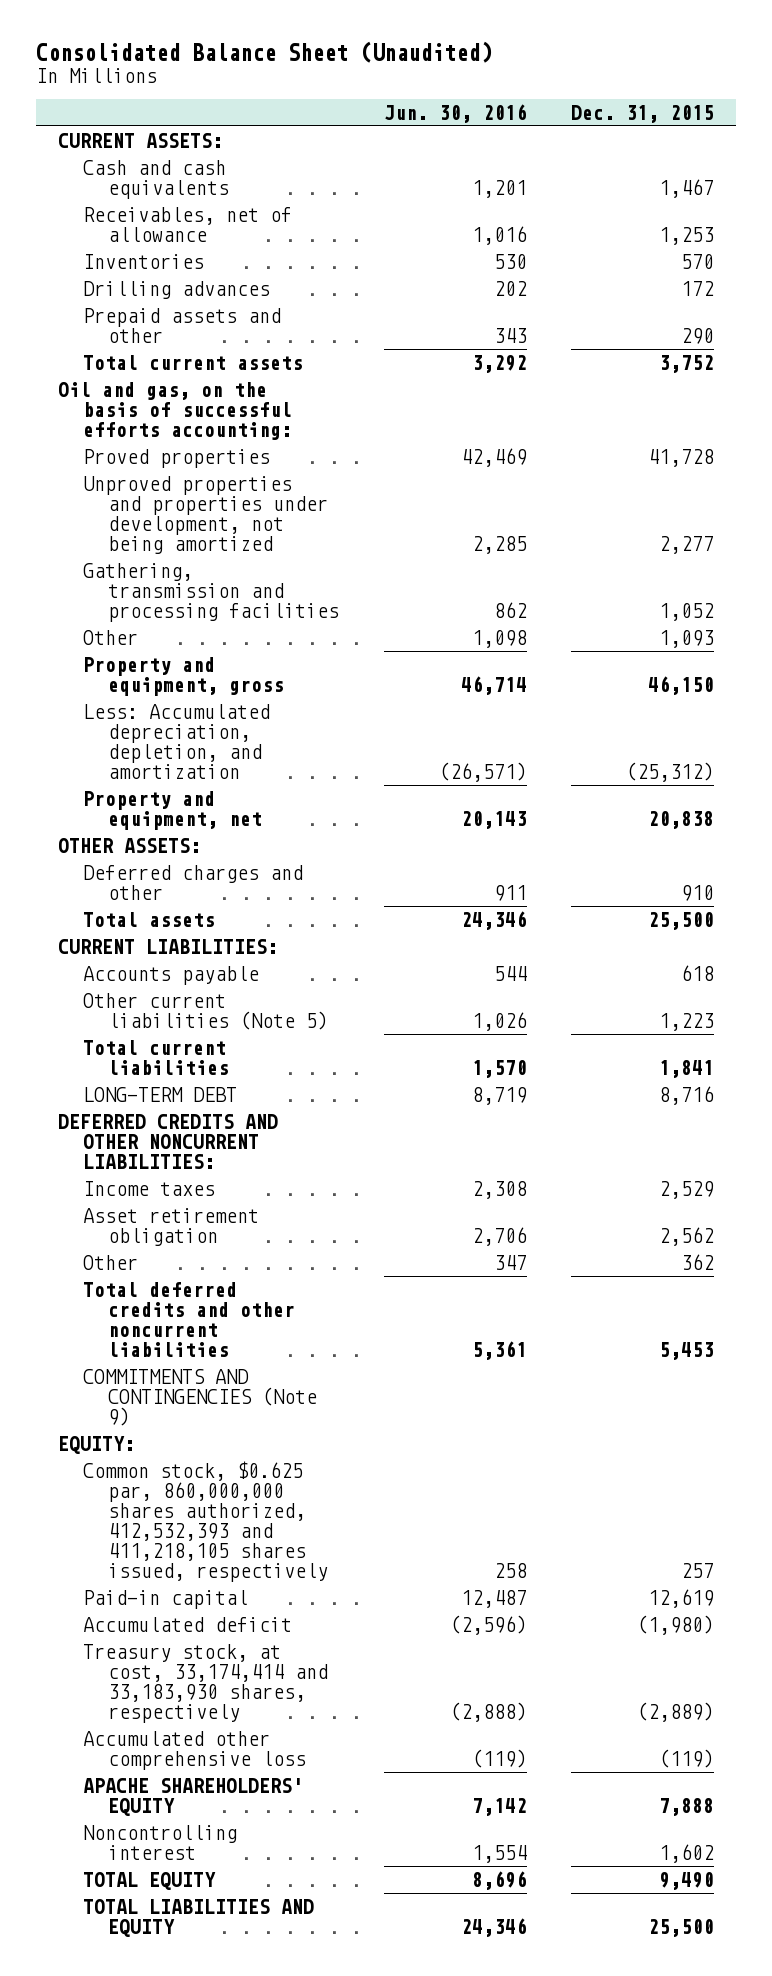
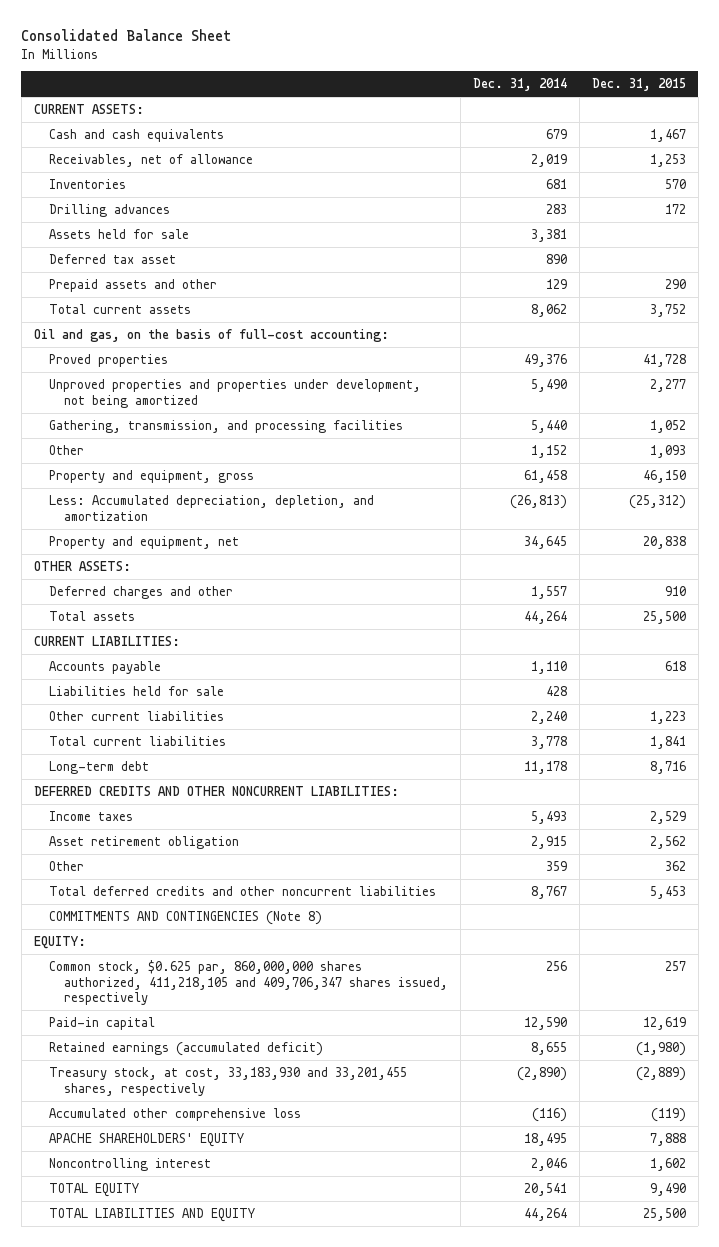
[35,40,492,63] Consolidated Balance Sheet (Unaudited) -> [21,29,233,42] Consolidated Balance Sheet
[383,103,527,123] Jun. 30, 2016 -> none
none -> [472,78,567,92] Dec. 31, 2014
none -> [48,228,189,239] Assets held for sale
none -> [48,253,176,264] Deferred tax asset
[57,381,293,441] Oil and gas, on the basis of successful efforts accounting: -> [33,328,389,342] Oil and gas, on the basis of full-cost accounting:
[83,562,340,623] Gathering, transmission and processing facilities -> [48,419,403,433] Gathering, transmission, and processing facilities
none -> [48,685,224,696] Liabilities held for sale
[83,992,329,1031] Other current liabilities (Note 5) -> [48,710,224,721] Other current liabilities
[83,1086,238,1102] LONG-TERM DEBT -> [48,760,149,774] Long-term debt
[83,1368,318,1427] COMMITMENTS AND CONTINGENCIES (Note 9) -> [48,910,322,925] COMMITMENTS AND CONTINGENCIES (Note 8)
[83,1460,329,1583] Common stock, $0.625 par, 860,000,000 shares authorized, 412,532,393 and 411,218,105 shares issued, respectively -> [48,959,448,1006] Common stock, $0.625 par, 860,000,000 shares authorized, 411,218,105 and 409,706,347 shares issued, respectively
[83,1616,293,1632] Accumulated deficit -> [48,1041,323,1056] Retained earnings (accumulated deficit)
[83,1643,329,1724] Treasury stock, at cost, 33,174,414 and 33,183,930 shares, respectively -> [48,1066,407,1096] Treasury stock, at cost, 33,183,930 and 33,201,455 shares, respectively

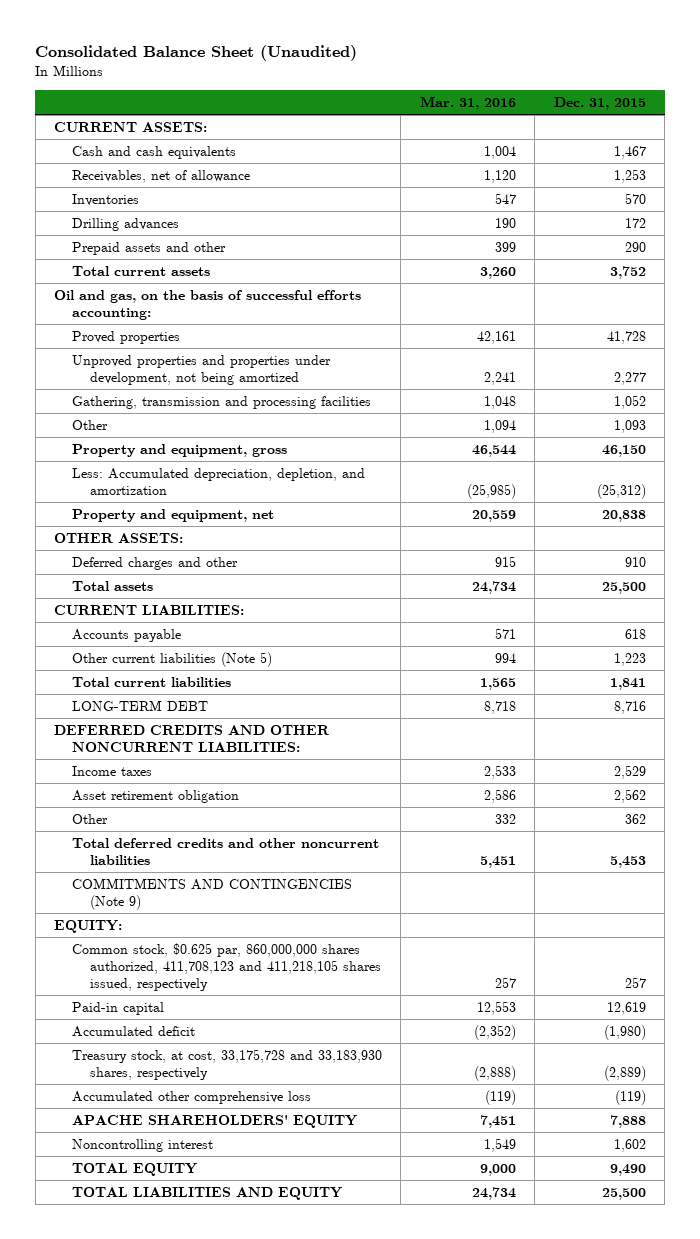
[21,29,233,42] Consolidated Balance Sheet -> [35,45,358,62] Consolidated Balance Sheet (Unaudited)
[472,78,567,92] Dec. 31, 2014 -> none
none -> [419,96,516,111] Mar. 31, 2016
[48,228,189,239] Assets held for sale -> none
[48,253,176,264] Deferred tax asset -> none
[33,328,389,342] Oil and gas, on the basis of full-cost accounting: -> [54,290,362,320] Oil and gas, on the basis of successful efforts accounting:
[48,419,403,433] Gathering, transmission, and processing facilities -> [71,396,371,410] Gathering, transmission and processing facilities
[48,685,224,696] Liabilities held for sale -> none
[48,710,224,721] Other current liabilities -> [71,652,272,668] Other current liabilities (Note 5)
[48,760,149,774] Long-term debt -> [71,700,208,712] LONG-TERM DEBT
[48,910,322,925] COMMITMENTS AND CONTINGENCIES (Note 8) -> [71,878,352,910] COMMITMENTS AND CONTINGENCIES (Note 9)
[48,959,448,1006] Common stock, $0.625 par, 860,000,000 shares authorized, 411,218,105 and 409,706,347 shares issued, respectively -> [71,943,381,991] Common stock, $0.625 par, 860,000,000 shares authorized, 411,708,123 and 411,218,105 shares issued, respectively
[48,1041,323,1056] Retained earnings (accumulated deficit) -> [71,1026,195,1038] Accumulated deficit
[48,1066,407,1096] Treasury stock, at cost, 33,183,930 and 33,201,455 shares, respectively -> [71,1049,382,1080] Treasury stock, at cost, 33,175,728 and 33,183,930 shares, respectively

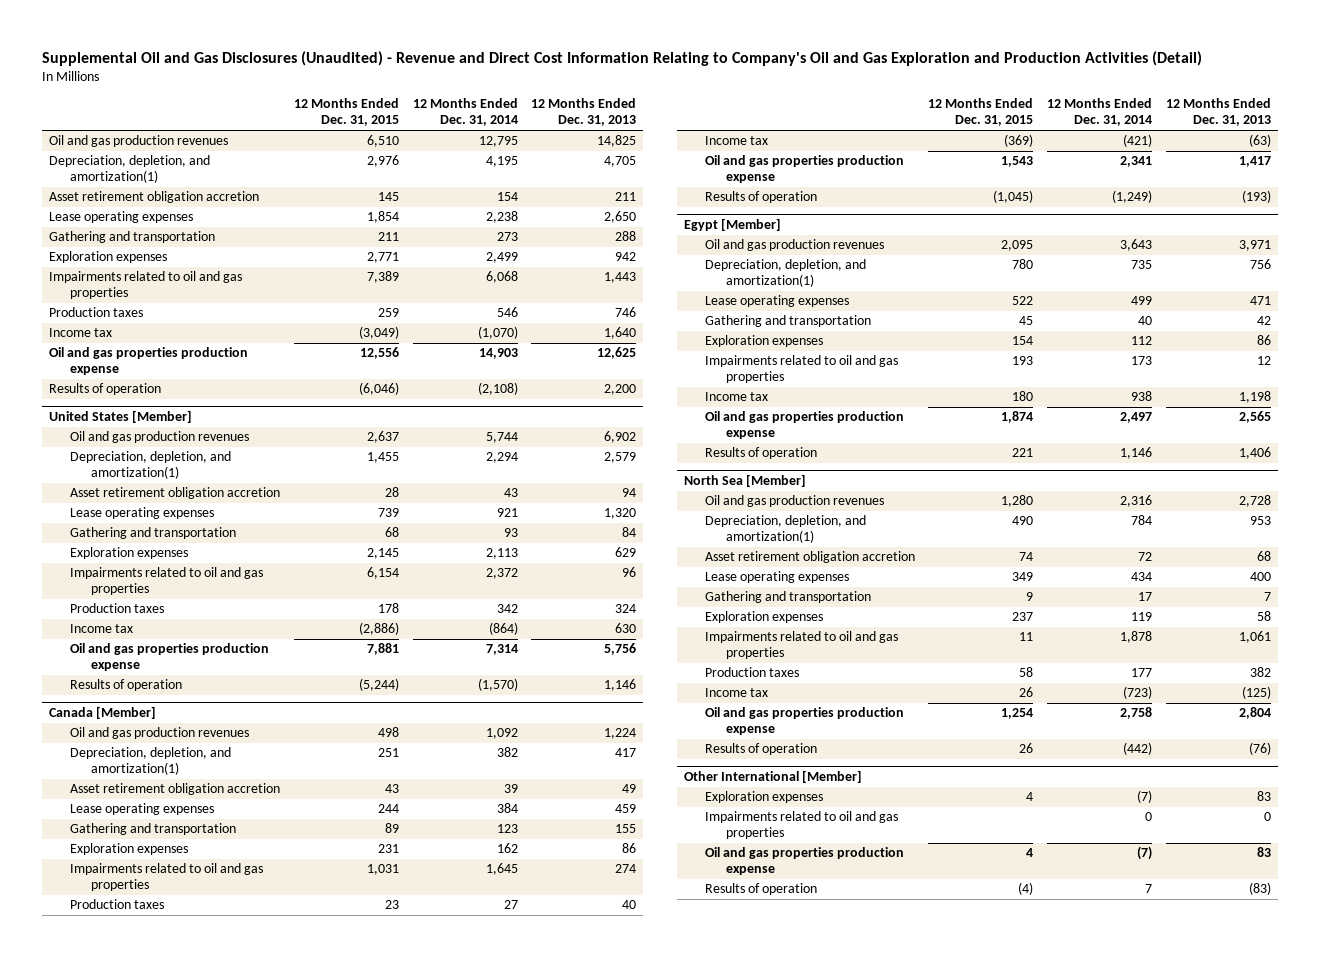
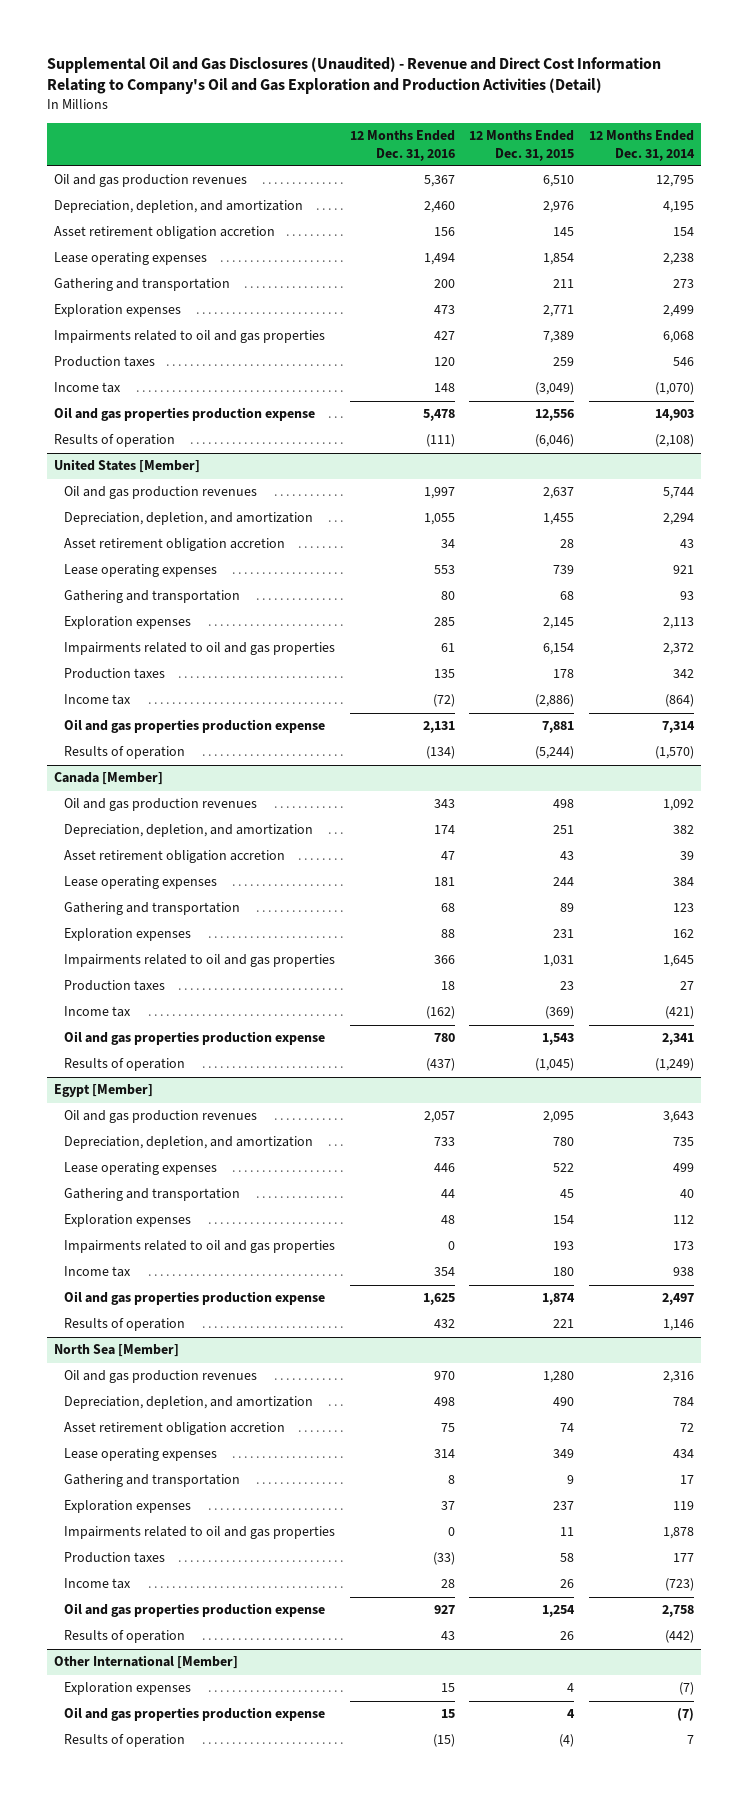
[531,98,637,127] 12 Months Ended Dec. 31, 2013 -> none
none -> [349,130,455,161] 12 Months Ended Dec. 31, 2016
[48,155,210,184] Depreciation, depletion, and amortization(1) -> [54,200,304,214] Depreciation, depletion, and amortization
[69,451,231,480] Depreciation, depletion, and amortization(1) -> [64,512,314,526] Depreciation, depletion, and amortization
[69,747,231,776] Depreciation, depletion, and amortization(1) -> [64,824,314,838] Depreciation, depletion, and amortization
[704,259,866,288] Depreciation, depletion, and amortization(1) -> [64,1136,314,1150] Depreciation, depletion, and amortization
[704,515,866,544] Depreciation, depletion, and amortization(1) -> [64,1396,314,1410] Depreciation, depletion, and amortization
[704,811,898,840] Impairments related to oil and gas properties -> none

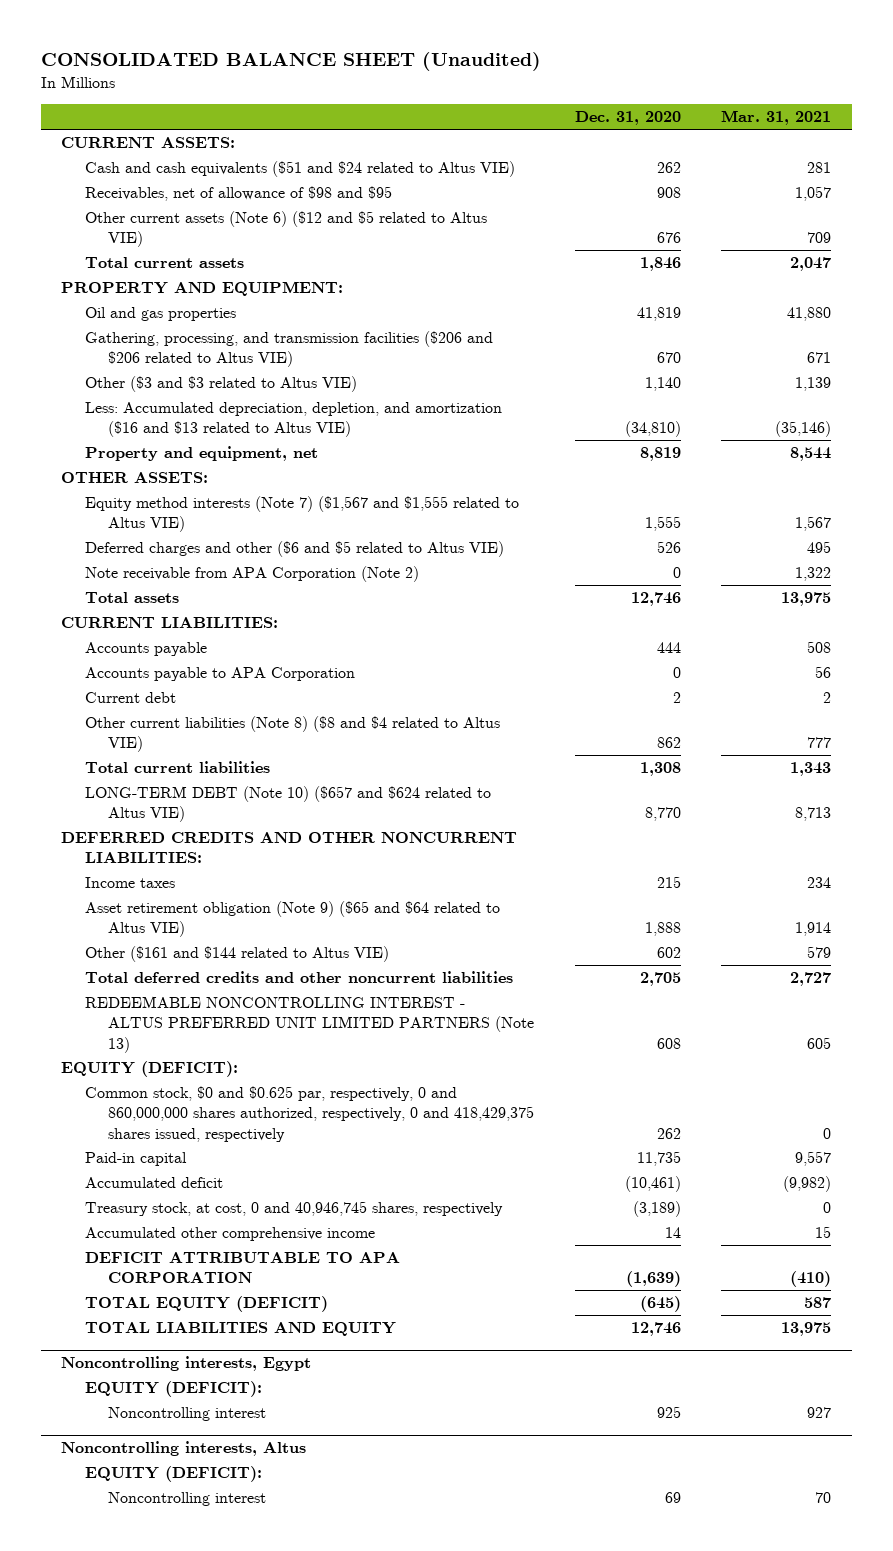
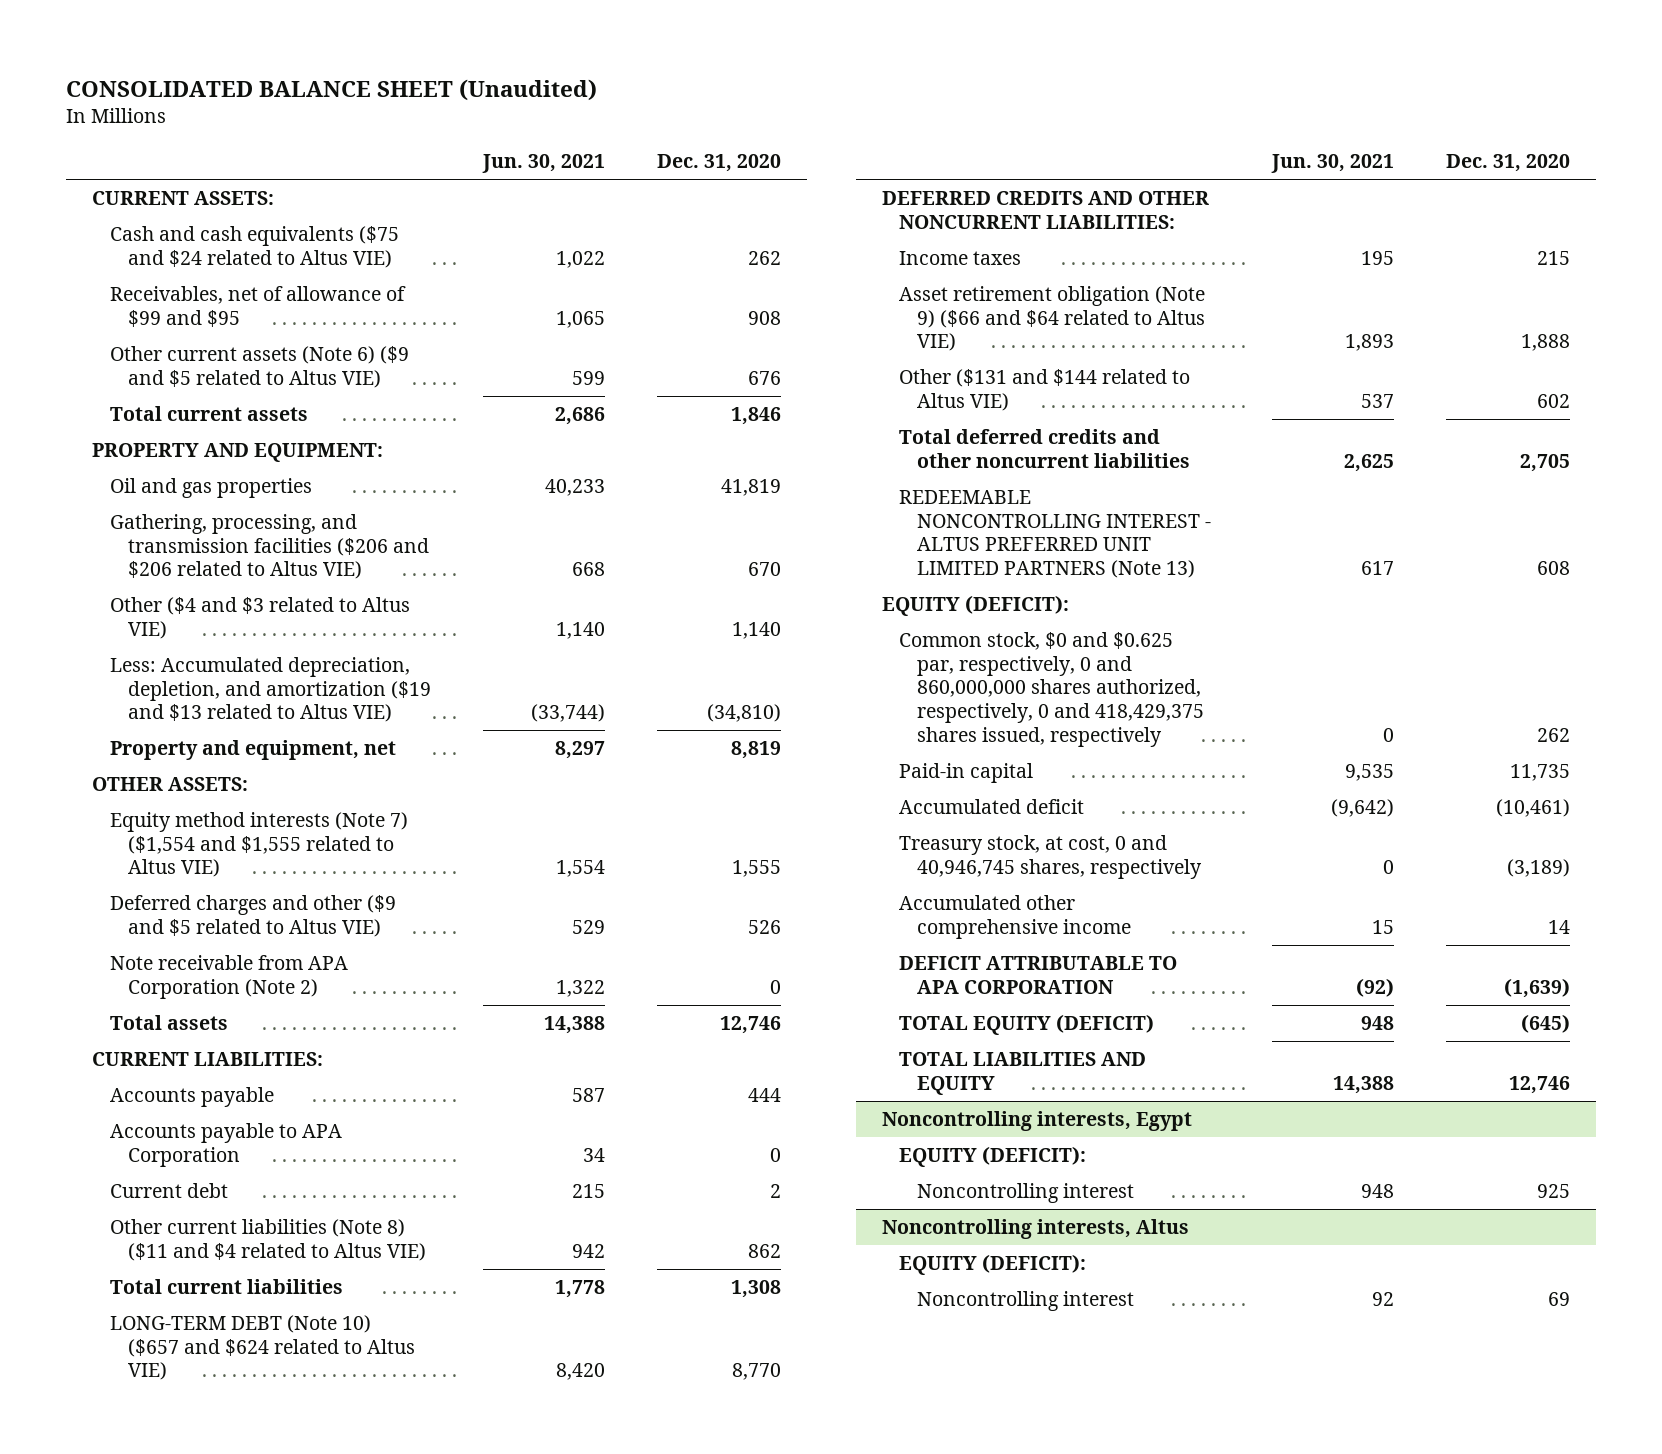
[721,110,832,126] Mar. 31, 2021 -> none
none -> [481,153,605,173] Jun. 30, 2021
[84,161,515,178] Cash and cash equivalents ($51 and $24 related to Altus VIE) -> [110,226,400,268] Cash and cash equivalents ($75 and $24 related to Altus VIE)
[84,186,392,202] Receivables, net of allowance of $98 and $95 -> [110,286,407,327] Receivables, net of allowance of $99 and $95
[84,211,487,248] Other current assets (Note 6) ($12 and $5 related to Altus VIE) -> [110,346,410,388] Other current assets (Note 6) ($9 and $5 related to Altus VIE)
[84,376,357,393] Other ($3 and $3 related to Altus VIE) -> [110,597,411,639] Other ($4 and $3 related to Altus VIE)
[84,402,502,438] Less: Accumulated depreciation, depletion, and amortization ($16 and $13 related to Altus VIE) -> [110,657,431,723] Less: Accumulated depreciation, depletion, and amortization ($19 and $13 related to Altus VIE)
[84,496,519,533] Equity method interests (Note 7) ($1,567 and $1,555 related to Altus VIE) -> [110,812,409,878] Equity method interests (Note 7) ($1,554 and $1,555 related to Altus VIE)
[84,541,504,558] Deferred charges and other ($6 and $5 related to Altus VIE) -> [110,895,397,937] Deferred charges and other ($9 and $5 related to Altus VIE)
[84,716,500,753] Other current liabilities (Note 8) ($8 and $4 related to Altus VIE) -> [110,1219,426,1261] Other current liabilities (Note 8) ($11 and $4 related to Altus VIE)
[84,901,500,938] Asset retirement obligation (Note 9) ($65 and $64 related to Altus VIE) -> [899,286,1206,352] Asset retirement obligation (Note 9) ($66 and $64 related to Altus VIE)
[84,946,389,963] Other ($161 and $144 related to Altus VIE) -> [899,369,1191,411] Other ($131 and $144 related to Altus VIE)

